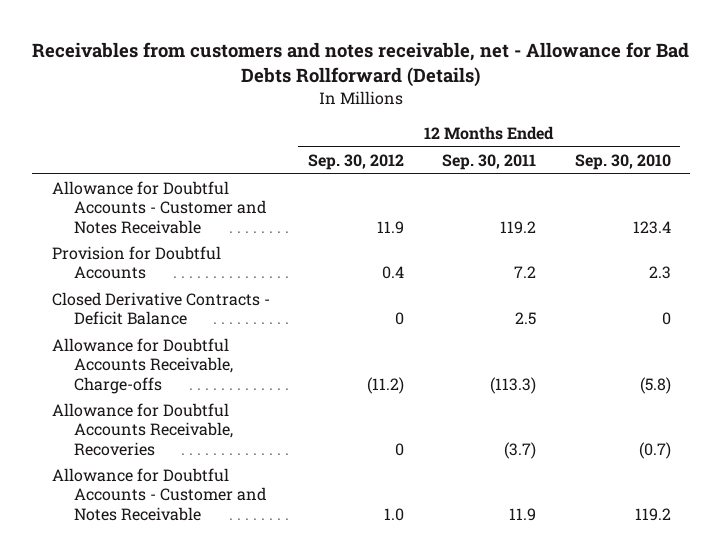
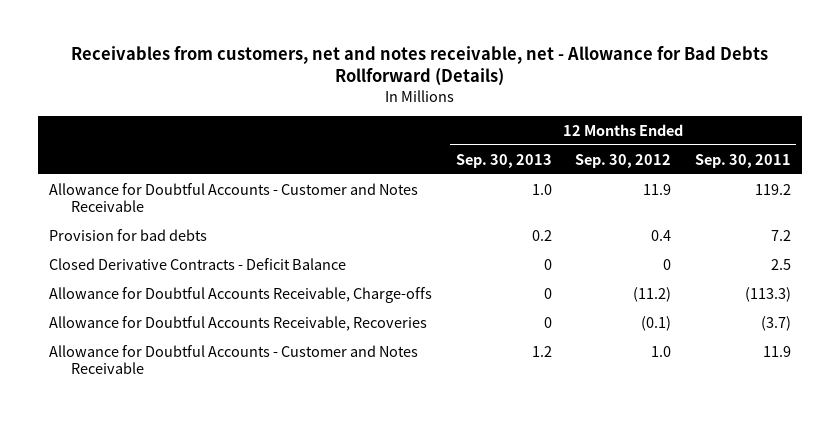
[32,42,690,88] Receivables from customers and notes receivable, net - Allowance for Bad Debts Rollforward (Details) -> [71,46,769,87] Receivables from customers, net and notes receivable, net - Allowance for Bad Debts Rollforward (Details)
[574,154,671,171] Sep. 30, 2010 -> none
none -> [455,153,552,168] Sep. 30, 2013
[51,246,221,280] Provision for Doubtful Accounts -> [49,228,208,241] Provision for bad debts
[395,442,405,456] 0 -> [641,315,672,331] (0.1)

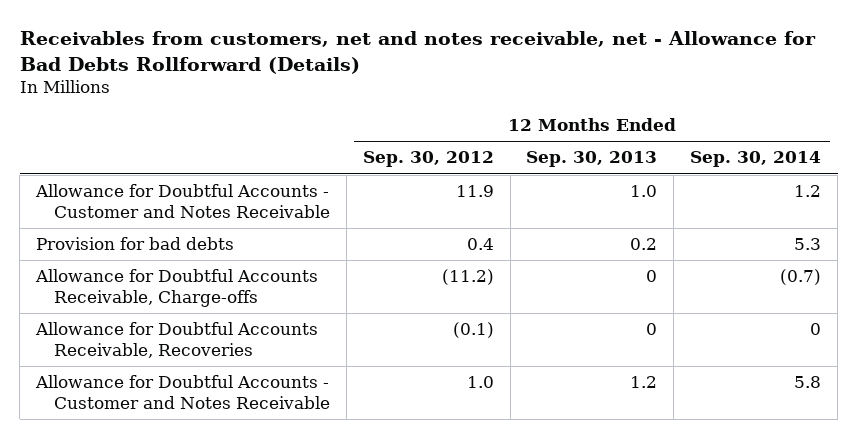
[694,153,791,168] Sep. 30, 2011 -> none
none -> [690,151,822,168] Sep. 30, 2014
[49,257,347,270] Closed Derivative Contracts - Deficit Balance -> none

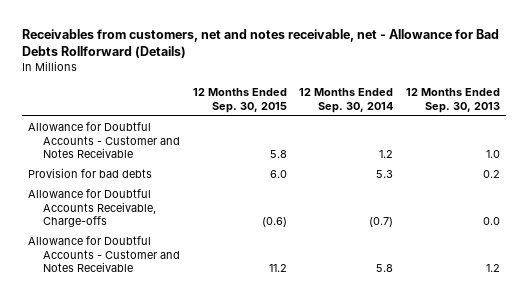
[362,151,494,168] Sep. 30, 2012 -> none
none -> [192,88,287,113] 12 Months Ended Sep. 30, 2015
[35,322,319,358] Allowance for Doubtful Accounts Receivable, Recoveries -> none
[646,270,658,283] 0 -> [482,217,500,226] 0.0

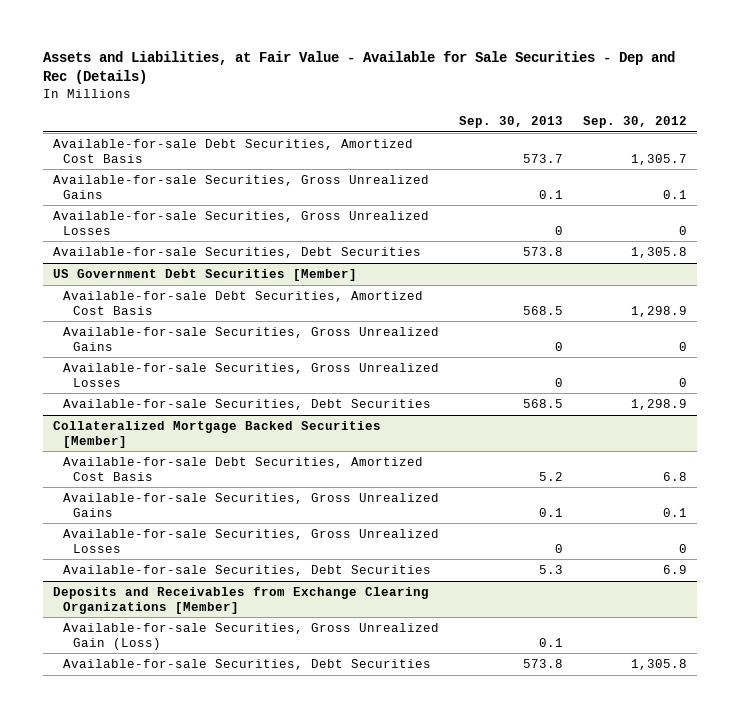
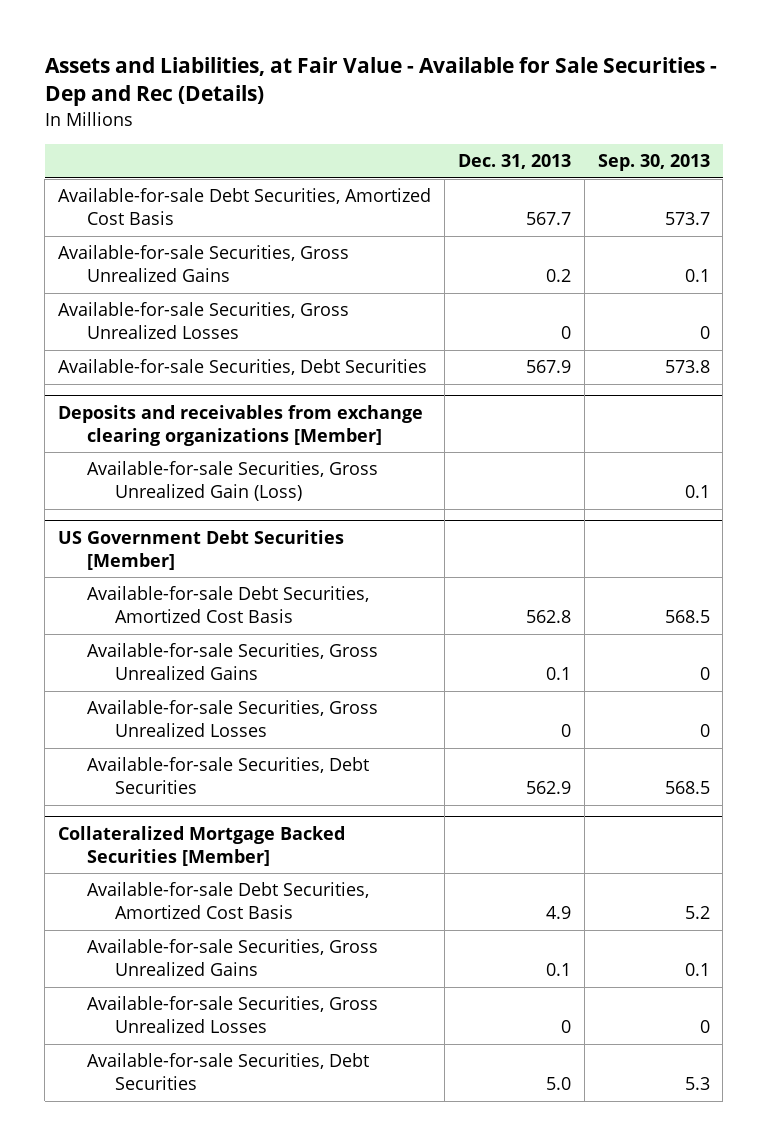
[583,116,688,129] Sep. 30, 2012 -> none
none -> [457,154,571,170] Dec. 31, 2013
none -> [58,404,424,446] Deposits and receivables from exchange clearing organizations [Member]
none -> [86,461,378,502] Available-for-sale Securities, Gross Unrealized Gain (Loss)
[53,586,430,614] Deposits and Receivables from Exchange Clearing Organizations [Member] -> none
[62,622,439,650] Available-for-sale Securities, Gross Unrealized Gain (Loss) -> none
[62,658,431,670] Available-for-sale Securities, Debt Securities -> none

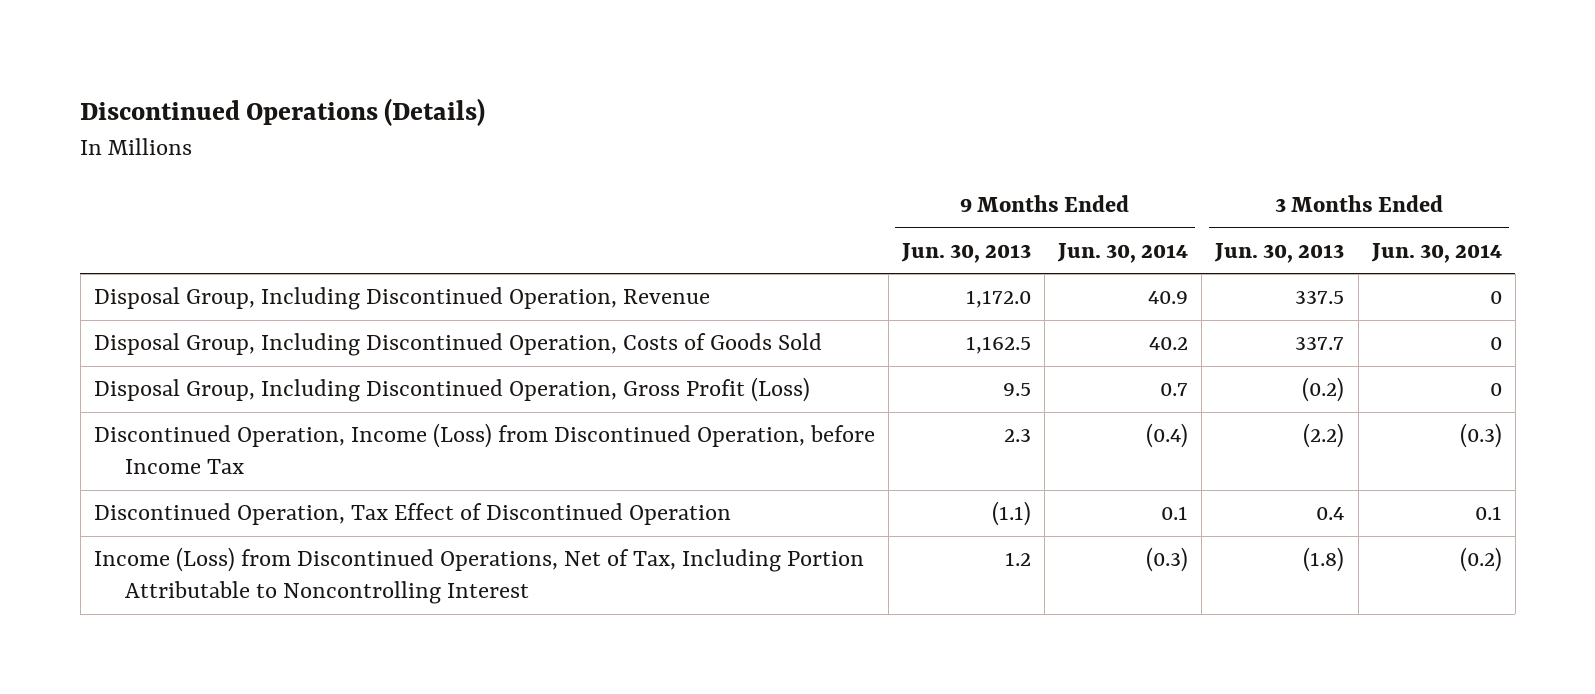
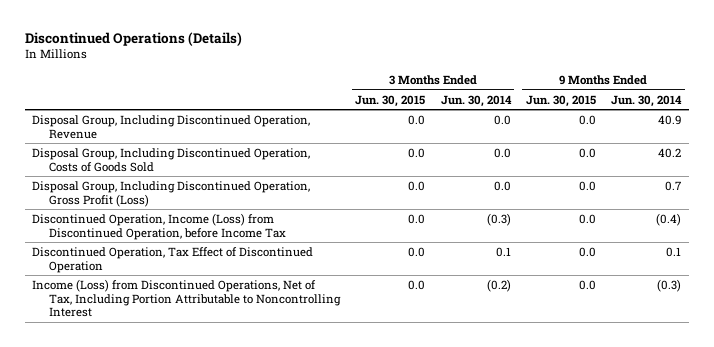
[900,242,1031,263] Jun. 30, 2013 -> none
[1214,242,1345,263] Jun. 30, 2013 -> none
none -> [355,94,426,107] Jun. 30, 2015
none -> [525,94,596,107] Jun. 30, 2015
[1489,291,1502,305] 0 -> [493,114,511,125] 0.0
[1489,337,1502,351] 0 -> [493,147,511,158] 0.0
[1489,383,1502,397] 0 -> [493,180,511,191] 0.0

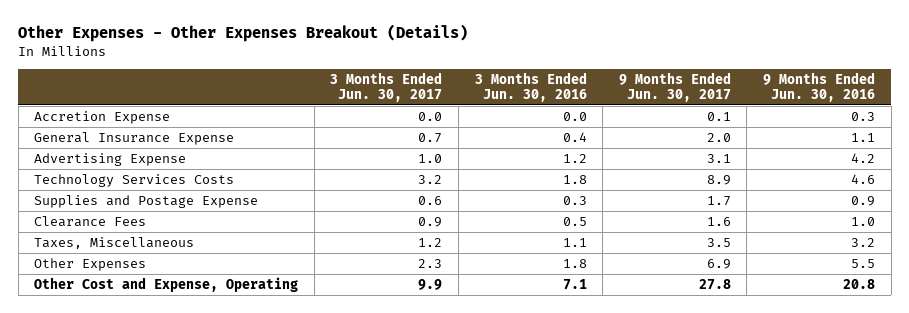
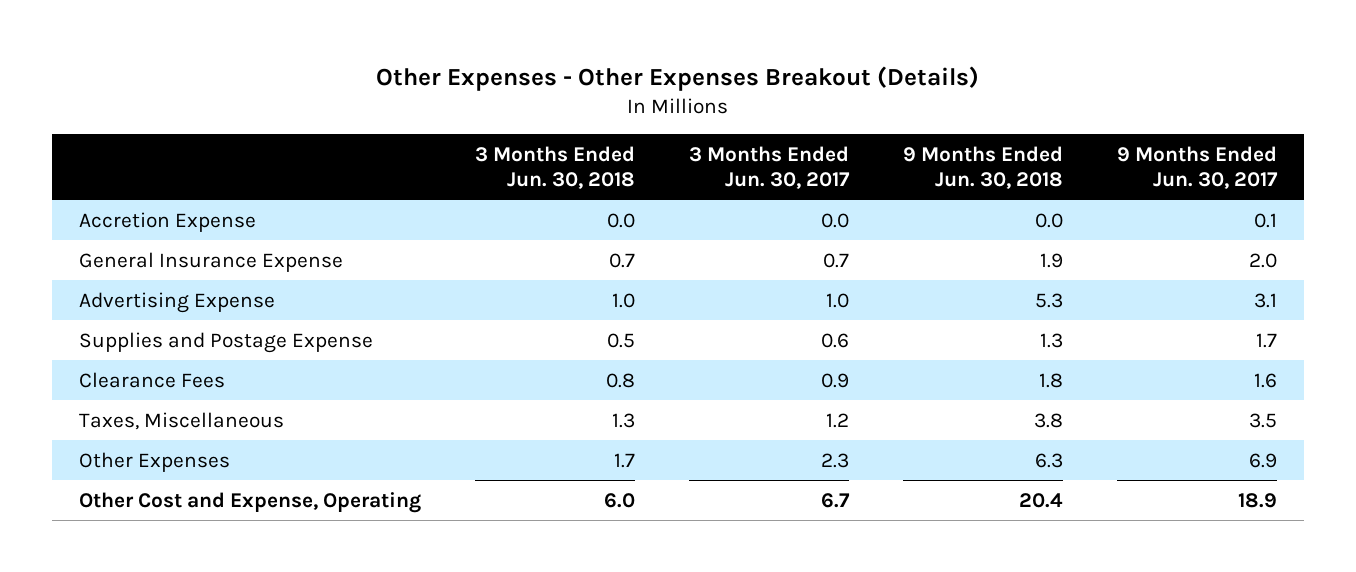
[474,71,587,102] 3 Months Ended Jun. 30, 2016 -> none
[763,71,876,102] 9 Months Ended Jun. 30, 2016 -> none
none -> [474,145,635,189] 3 Months Ended Jun. 30, 2018
none -> [902,145,1063,189] 9 Months Ended Jun. 30, 2018
[34,173,235,187] Technology Services Costs -> none
[418,278,443,290] 9.9 -> [820,492,850,508] 6.7
[698,278,731,290] 27.8 -> [1237,492,1277,508] 18.9

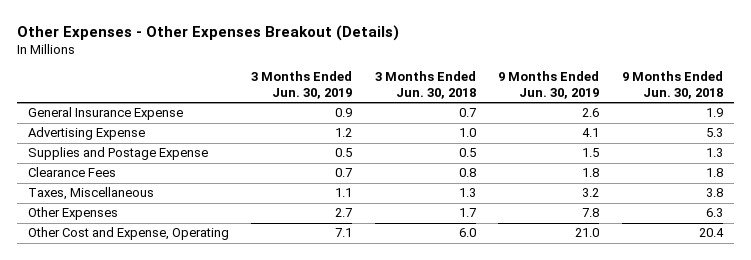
[688,145,850,189] 3 Months Ended Jun. 30, 2017 -> none
[1116,145,1278,189] 9 Months Ended Jun. 30, 2017 -> none
none -> [251,71,353,100] 3 Months Ended Jun. 30, 2019
none -> [498,71,600,100] 9 Months Ended Jun. 30, 2019
[78,211,256,232] Accretion Expense -> none

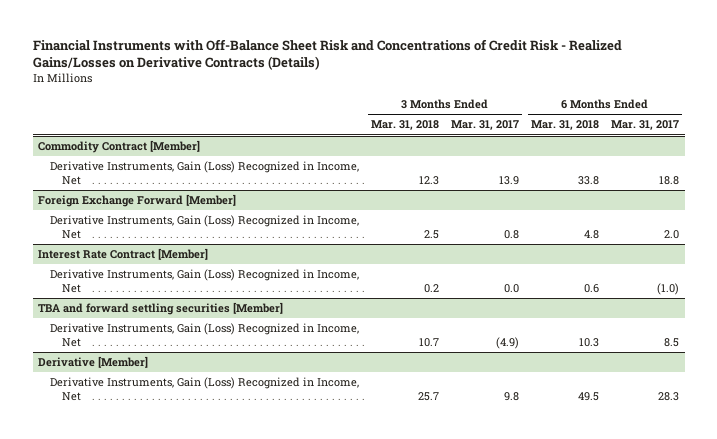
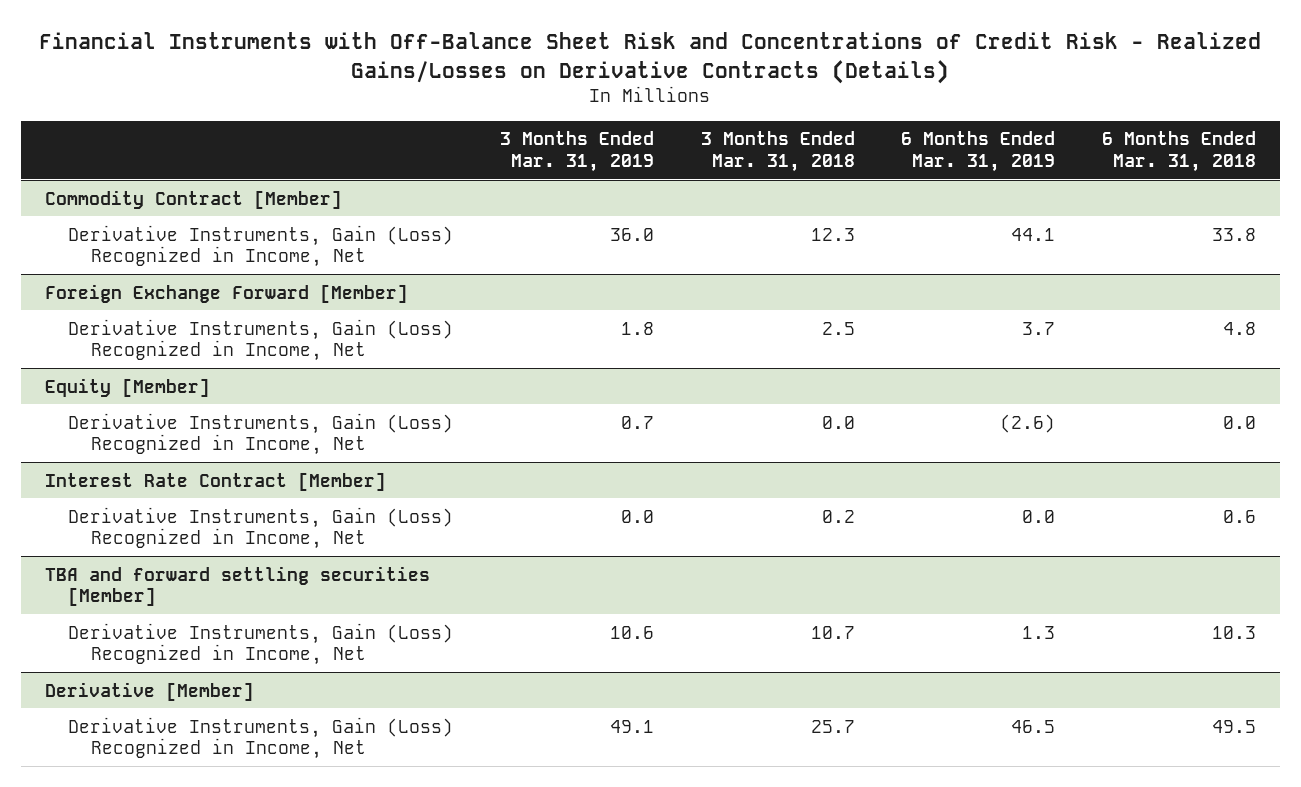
[450,120,519,131] Mar. 31, 2017 -> none
[610,120,679,131] Mar. 31, 2017 -> none
none -> [499,131,654,173] 3 Months Ended Mar. 31, 2019
none -> [901,131,1056,173] 6 Months Ended Mar. 31, 2019
none -> [44,377,210,397] Equity [Member]
none -> [67,412,453,456] Derivative Instruments, Gain (Loss) Recognized in Income, Net

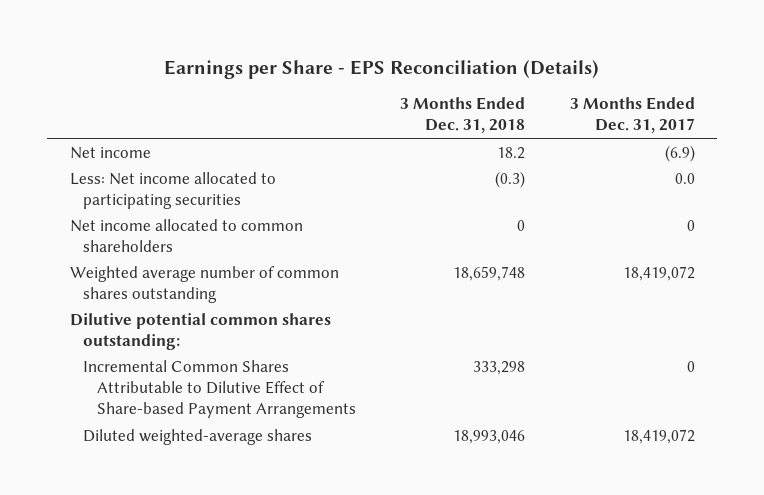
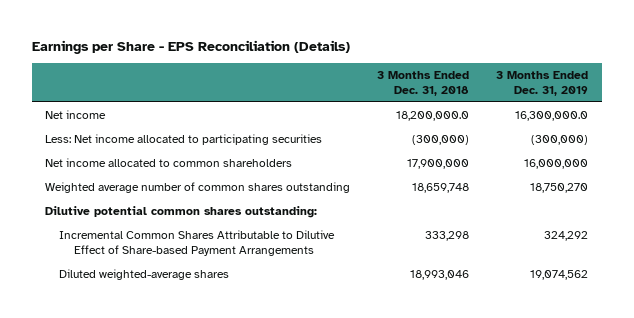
[569,97,695,134] 3 Months Ended Dec. 31, 2017 -> none
none -> [496,70,589,96] 3 Months Ended Dec. 31, 2019
[497,146,526,159] 18.2 -> [396,111,470,122] 18,200,000.0
[495,170,526,188] (0.3) -> [412,135,470,146] (300,000)
[517,219,526,231] 0 -> [407,159,470,170] 17,900,000

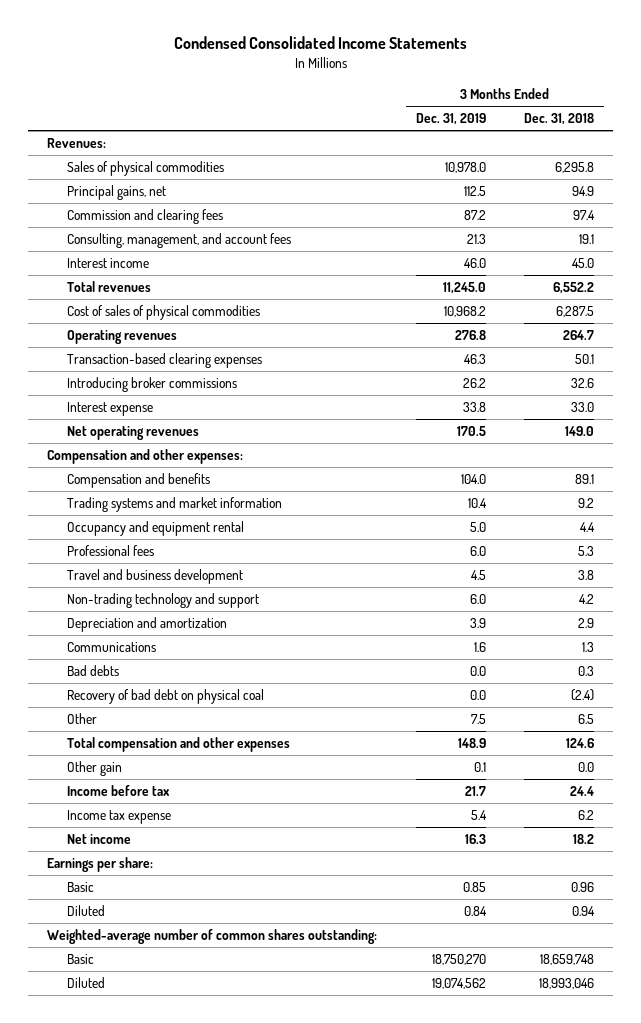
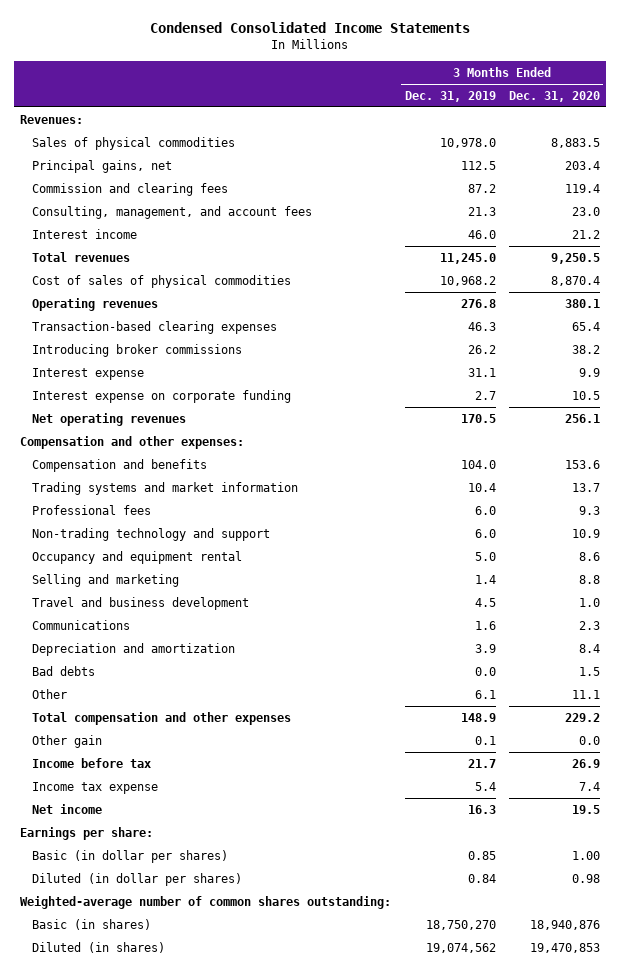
[523,113,594,126] Dec. 31, 2018 -> none
none -> [508,90,600,102] Dec. 31, 2020
[462,402,486,413] 33.8 -> [467,367,496,377] 31.1
none -> [31,389,291,403] Interest expense on corporate funding
[66,521,244,537] Occupancy and equipment rental -> [31,550,242,564] Occupancy and equipment rental
none -> [31,573,179,587] Selling and marketing
[66,569,243,585] Travel and business development -> [31,596,249,610] Travel and business development
[66,617,227,633] Depreciation and amortization -> [31,642,235,656] Depreciation and amortization
[66,689,264,705] Recovery of bad debt on physical coal -> none
[470,714,486,725] 7.5 -> [474,689,496,699] 6.1
[66,882,94,893] Basic -> [31,849,228,863] Basic (in dollar per shares)
[66,905,105,917] Diluted -> [31,872,242,886] Diluted (in dollar per shares)
[66,954,94,965] Basic -> [31,918,151,930] Basic (in shares)
[66,977,105,989] Diluted -> [31,941,165,953] Diluted (in shares)

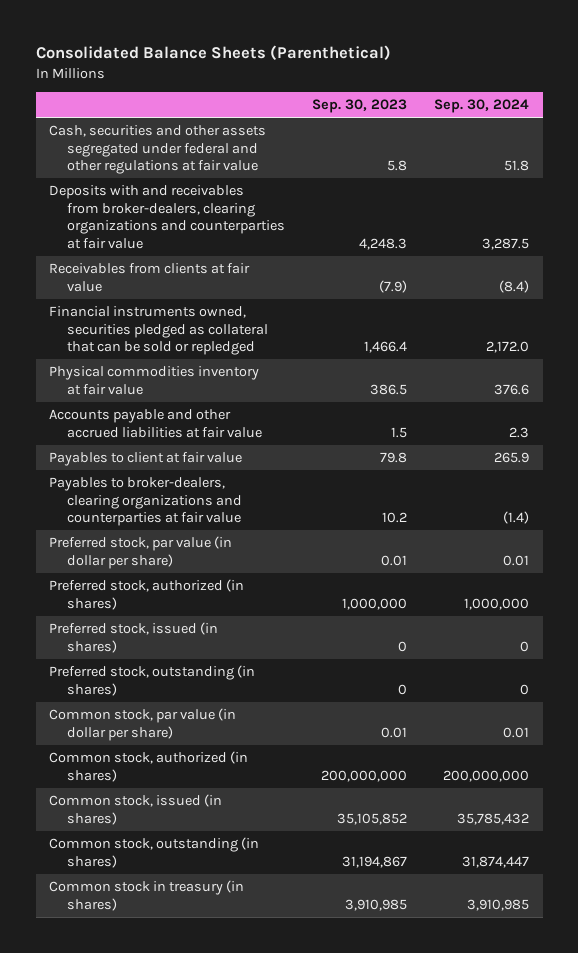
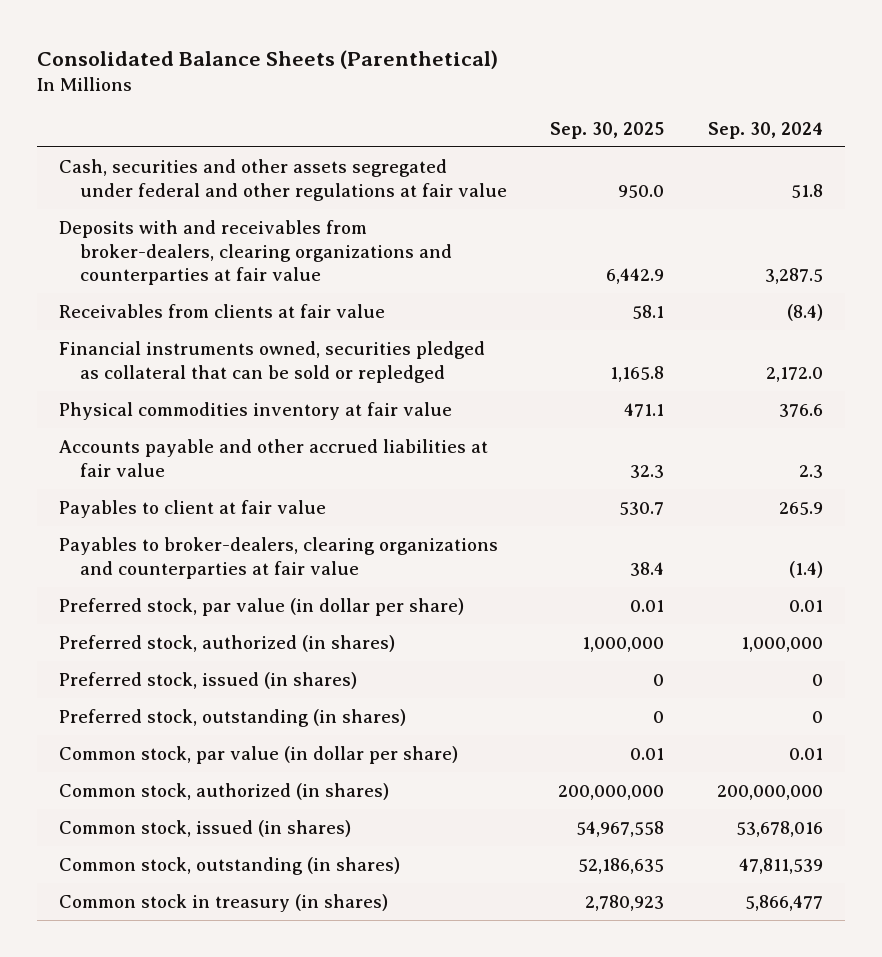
[312,99,408,114] Sep. 30, 2023 -> none
none -> [550,121,665,139] Sep. 30, 2025
[457,812,530,825] 35,785,432 -> [735,820,823,837] 53,678,016
[462,855,530,868] 31,874,447 -> [738,857,823,874] 47,811,539
[467,898,530,911] 3,910,985 -> [744,894,823,911] 5,866,477

